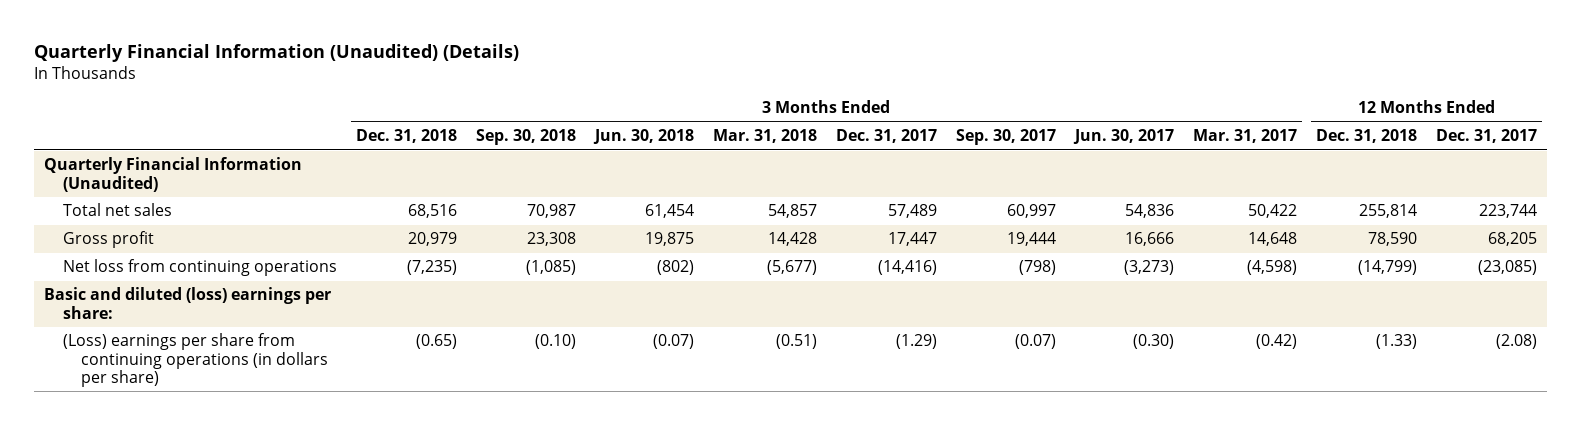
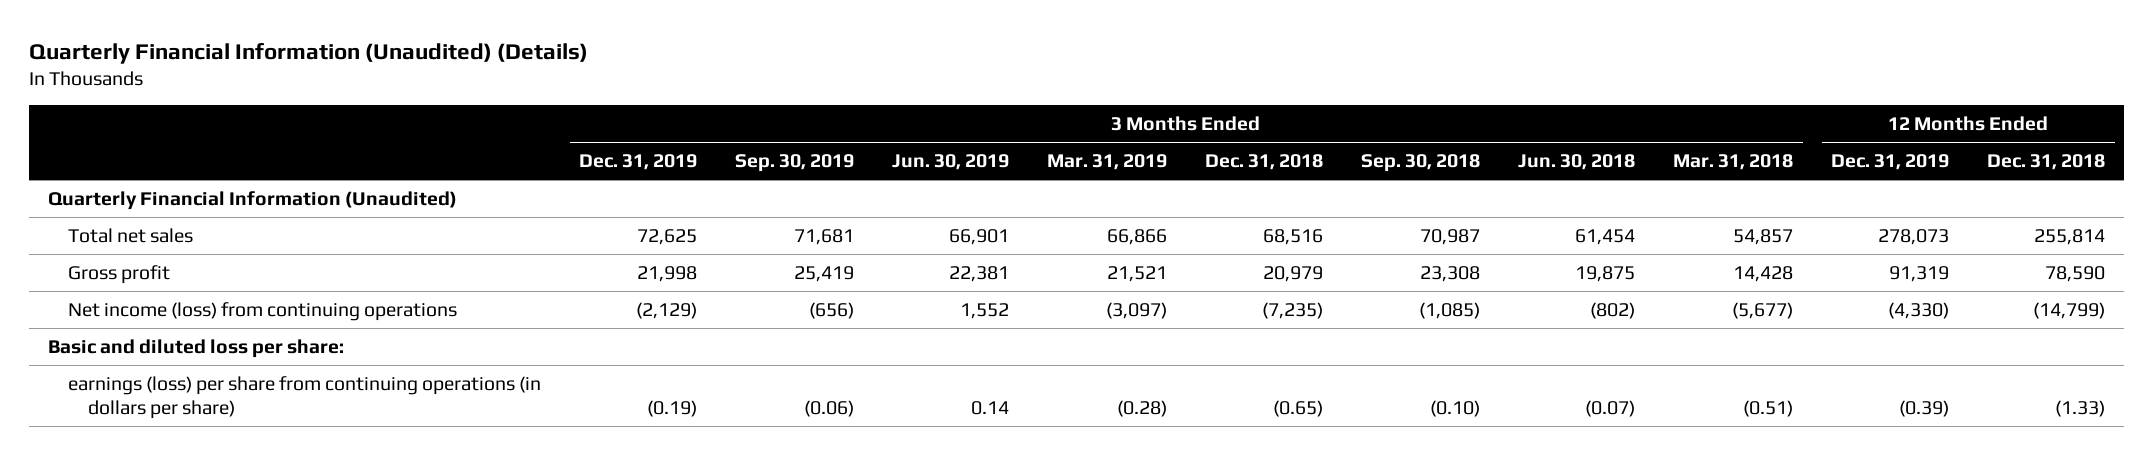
[835,129,937,144] Dec. 31, 2017 -> none
[955,129,1056,146] Sep. 30, 2017 -> none
[1072,129,1174,145] Jun. 30, 2017 -> none
[1193,129,1298,144] Mar. 31, 2017 -> none
[1436,129,1538,144] Dec. 31, 2017 -> none
none -> [579,154,698,171] Dec. 31, 2019
none -> [735,154,855,173] Sep. 30, 2019
none -> [892,154,1010,171] Jun. 30, 2019
none -> [1047,154,1168,171] Mar. 31, 2019
none -> [1831,154,1950,171] Dec. 31, 2019
[62,259,337,277] Net loss from continuing operations -> [68,301,458,321] Net income (loss) from continuing operations
[43,287,331,319] Basic and diluted (loss) earnings per share: -> [48,338,345,358] Basic and diluted loss per share:
[62,333,329,387] (Loss) earnings per share from continuing operations (in dollars per share) -> [68,375,542,419] earnings (loss) per share from continuing operations (in dollars per share)

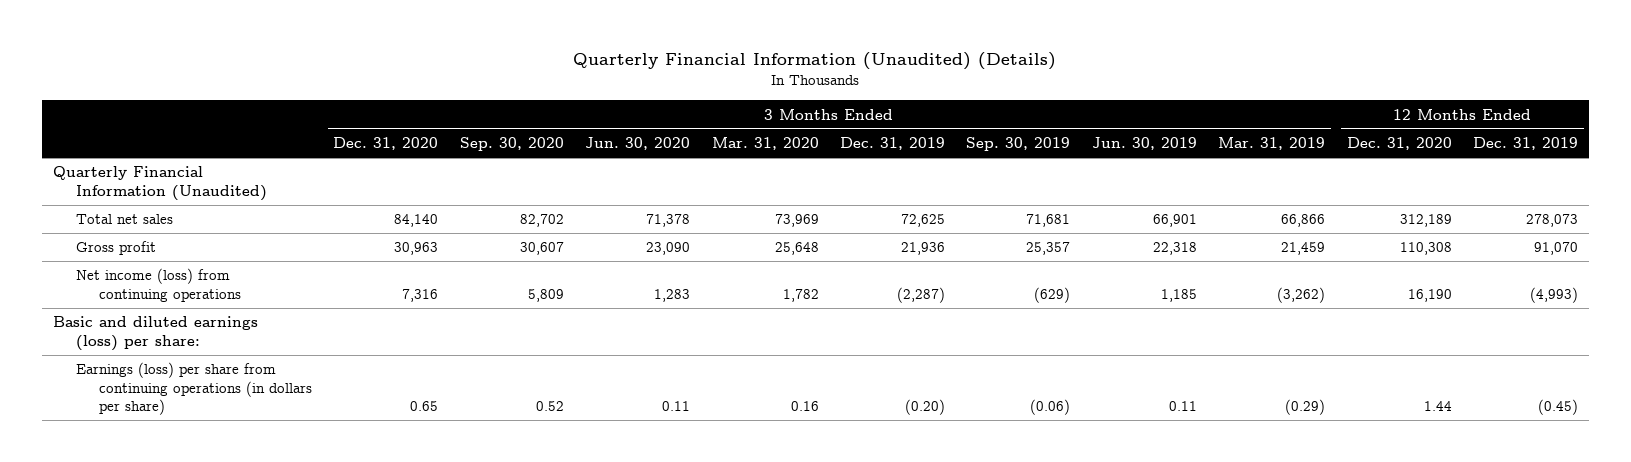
[1205,154,1324,171] Dec. 31, 2018 -> none
[1361,154,1481,173] Sep. 30, 2018 -> none
[1518,154,1636,171] Jun. 30, 2018 -> none
[1673,154,1794,171] Mar. 31, 2018 -> none
[1987,154,2106,171] Dec. 31, 2018 -> none
none -> [333,137,439,151] Dec. 31, 2020
none -> [459,137,564,152] Sep. 30, 2020
none -> [585,137,691,151] Jun. 30, 2020
none -> [711,137,819,151] Mar. 31, 2020
none -> [1346,137,1452,151] Dec. 31, 2020
[637,265,698,282] 21,998 -> [900,242,945,256] 21,936
[794,265,855,282] 25,419 -> [1026,242,1071,256] 25,357
[949,265,1010,282] 22,381 -> [1152,242,1197,256] 22,318
[1107,265,1168,282] 21,521 -> [1281,242,1326,256] 21,459
[1889,265,1950,282] 91,319 -> [1534,242,1579,256] 91,070
[636,301,698,319] (2,129) -> [896,286,945,303] (2,287)
[809,301,855,319] (656) -> [1034,286,1071,303] (629)
[960,302,1010,319] 1,552 -> [1160,288,1197,302] 1,185
[1106,301,1168,319] (3,097) -> [1277,286,1326,303] (3,262)
[1888,301,1950,319] (4,330) -> [1530,286,1579,303] (4,993)
[48,338,345,358] Basic and diluted loss per share: -> [52,316,258,351] Basic and diluted earnings (loss) per share:
[68,375,542,419] earnings (loss) per share from continuing operations (in dollars per share) -> [75,362,312,415] Earnings (loss) per share from continuing operations (in dollars per share)
[647,399,698,417] (0.19) -> [904,398,945,415] (0.20)
[971,400,1010,415] 0.14 -> [1168,400,1197,411] 0.11
[1117,399,1168,417] (0.28) -> [1285,398,1326,415] (0.29)
[1899,399,1950,417] (0.39) -> [1538,398,1579,415] (0.45)

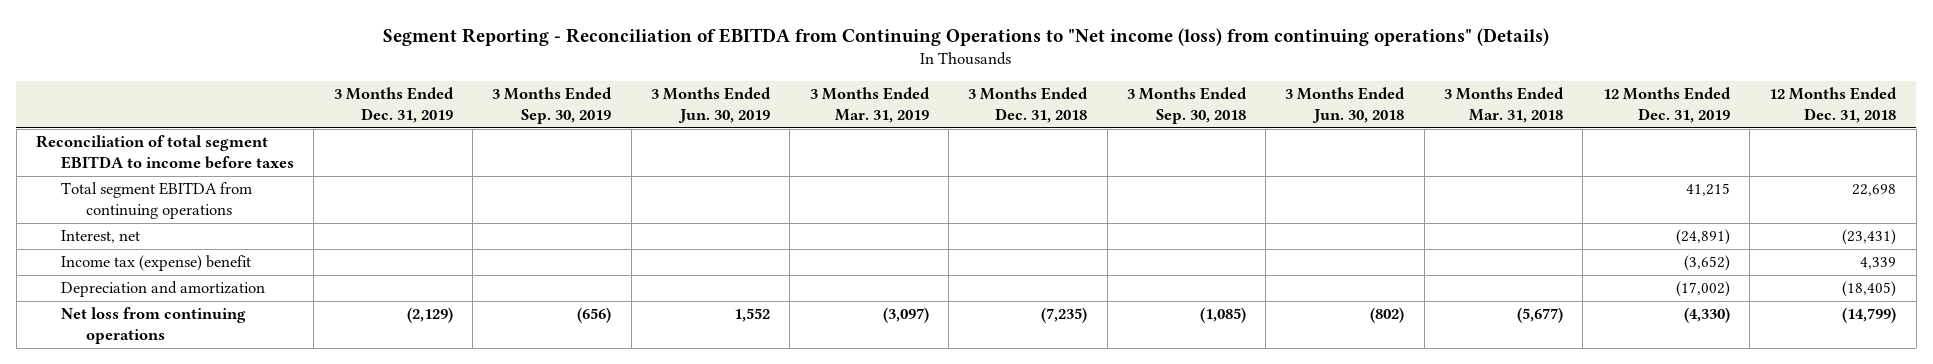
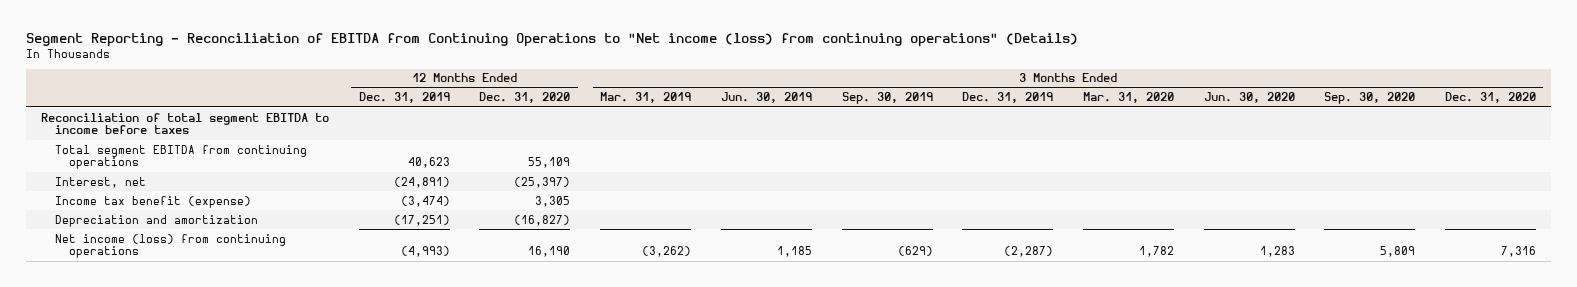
[968,87,1089,124] 3 Months Ended Dec. 31, 2018 -> none
[1126,87,1247,125] 3 Months Ended Sep. 30, 2018 -> none
[1285,87,1406,124] 3 Months Ended Jun. 30, 2018 -> none
[1444,87,1565,124] 3 Months Ended Mar. 31, 2018 -> none
[1769,87,1898,124] 12 Months Ended Dec. 31, 2018 -> none
none -> [479,92,571,104] Dec. 31, 2020
none -> [1082,92,1174,104] Mar. 31, 2020
none -> [1203,92,1295,104] Jun. 30, 2020
none -> [1324,92,1416,105] Sep. 30, 2020
none -> [1444,92,1536,104] Dec. 31, 2020
[1685,183,1730,197] 41,215 -> [407,157,450,169] 40,623
[60,255,251,272] Income tax (expense) benefit -> [55,195,252,208] Income tax benefit (expense)
[1683,255,1730,272] (3,652) -> [400,195,450,207] (3,474)
[1675,281,1730,298] (17,002) -> [393,214,450,226] (17,251)
[60,307,246,345] Net loss from continuing operations -> [55,233,287,259] Net income (loss) from continuing operations
[406,307,453,324] (2,129) -> [1004,246,1054,258] (2,287)
[577,307,612,324] (656) -> [897,246,933,257] (629)
[733,308,770,323] 1,552 -> [776,246,812,258] 1,185
[882,307,929,324] (3,097) -> [642,246,692,258] (3,262)
[1683,307,1730,324] (4,330) -> [400,246,450,258] (4,993)

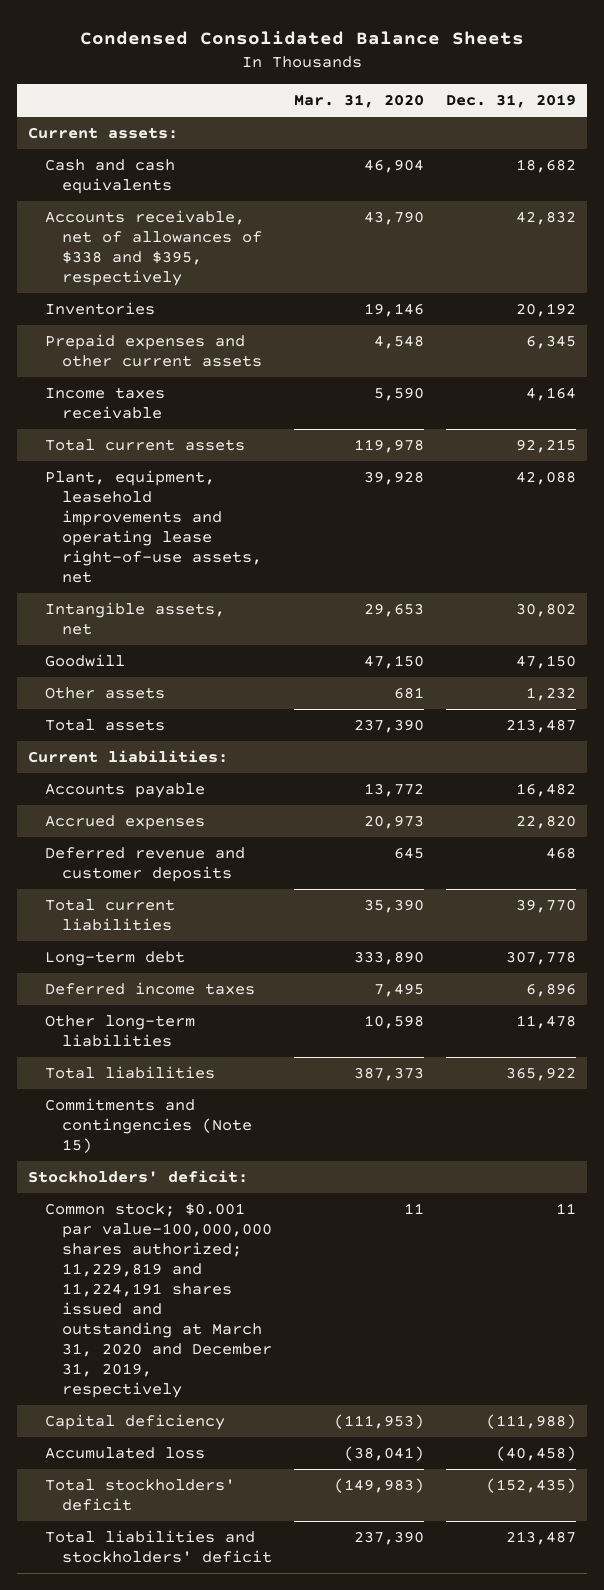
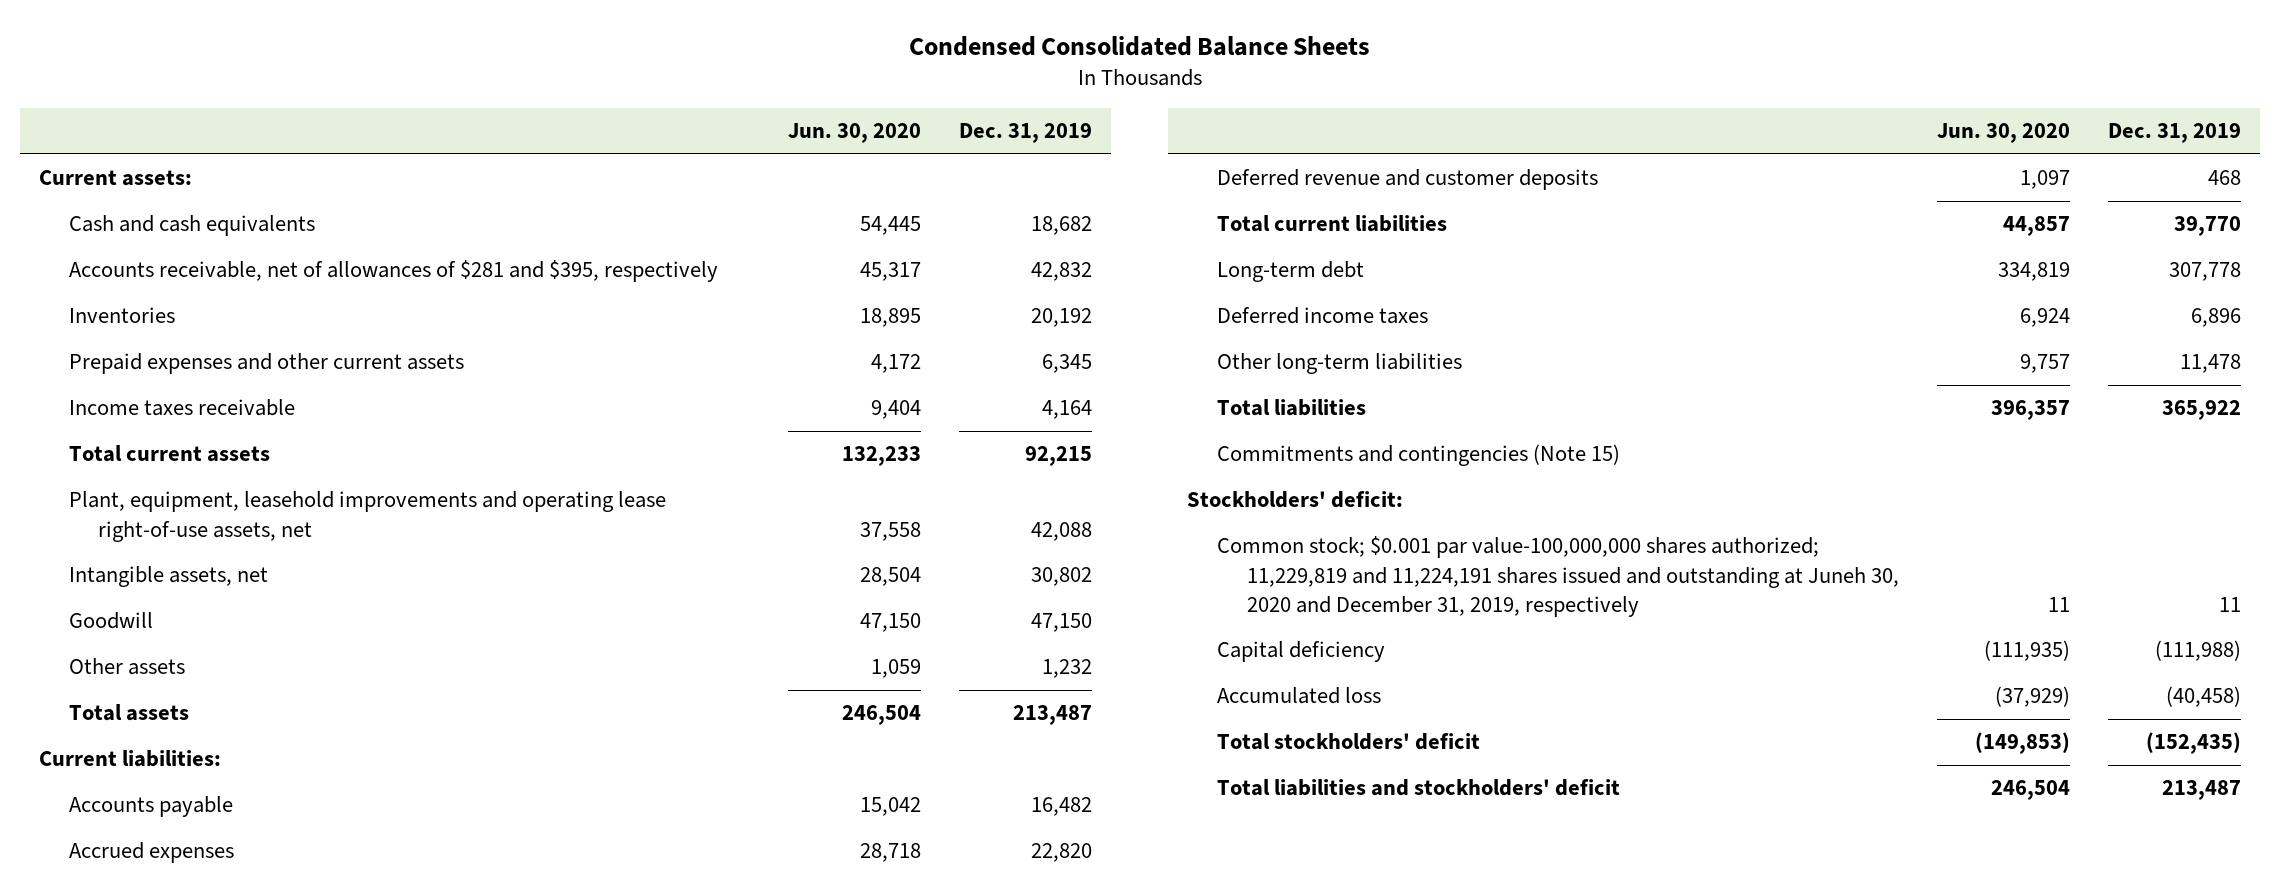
[293,94,424,109] Mar. 31, 2020 -> none
none -> [788,123,922,144] Jun. 30, 2020
[44,210,262,287] Accounts receivable, net of allowances of $338 and $395, respectively -> [68,260,718,283] Accounts receivable, net of allowances of $281 and $395, respectively
[44,1203,272,1399] Common stock; $0.001 par value-100,000,000 shares authorized; 11,229,819 and 11,224,191 shares issued and outstanding at March 31, 2020 and December 31, 2019, respectively -> [1216,536,1899,617] Common stock; $0.001 par value-100,000,000 shares authorized; 11,229,819 and 11,224,191 shares issued and outstanding at Juneh 30, 2020 and December 31, 2019, respectively

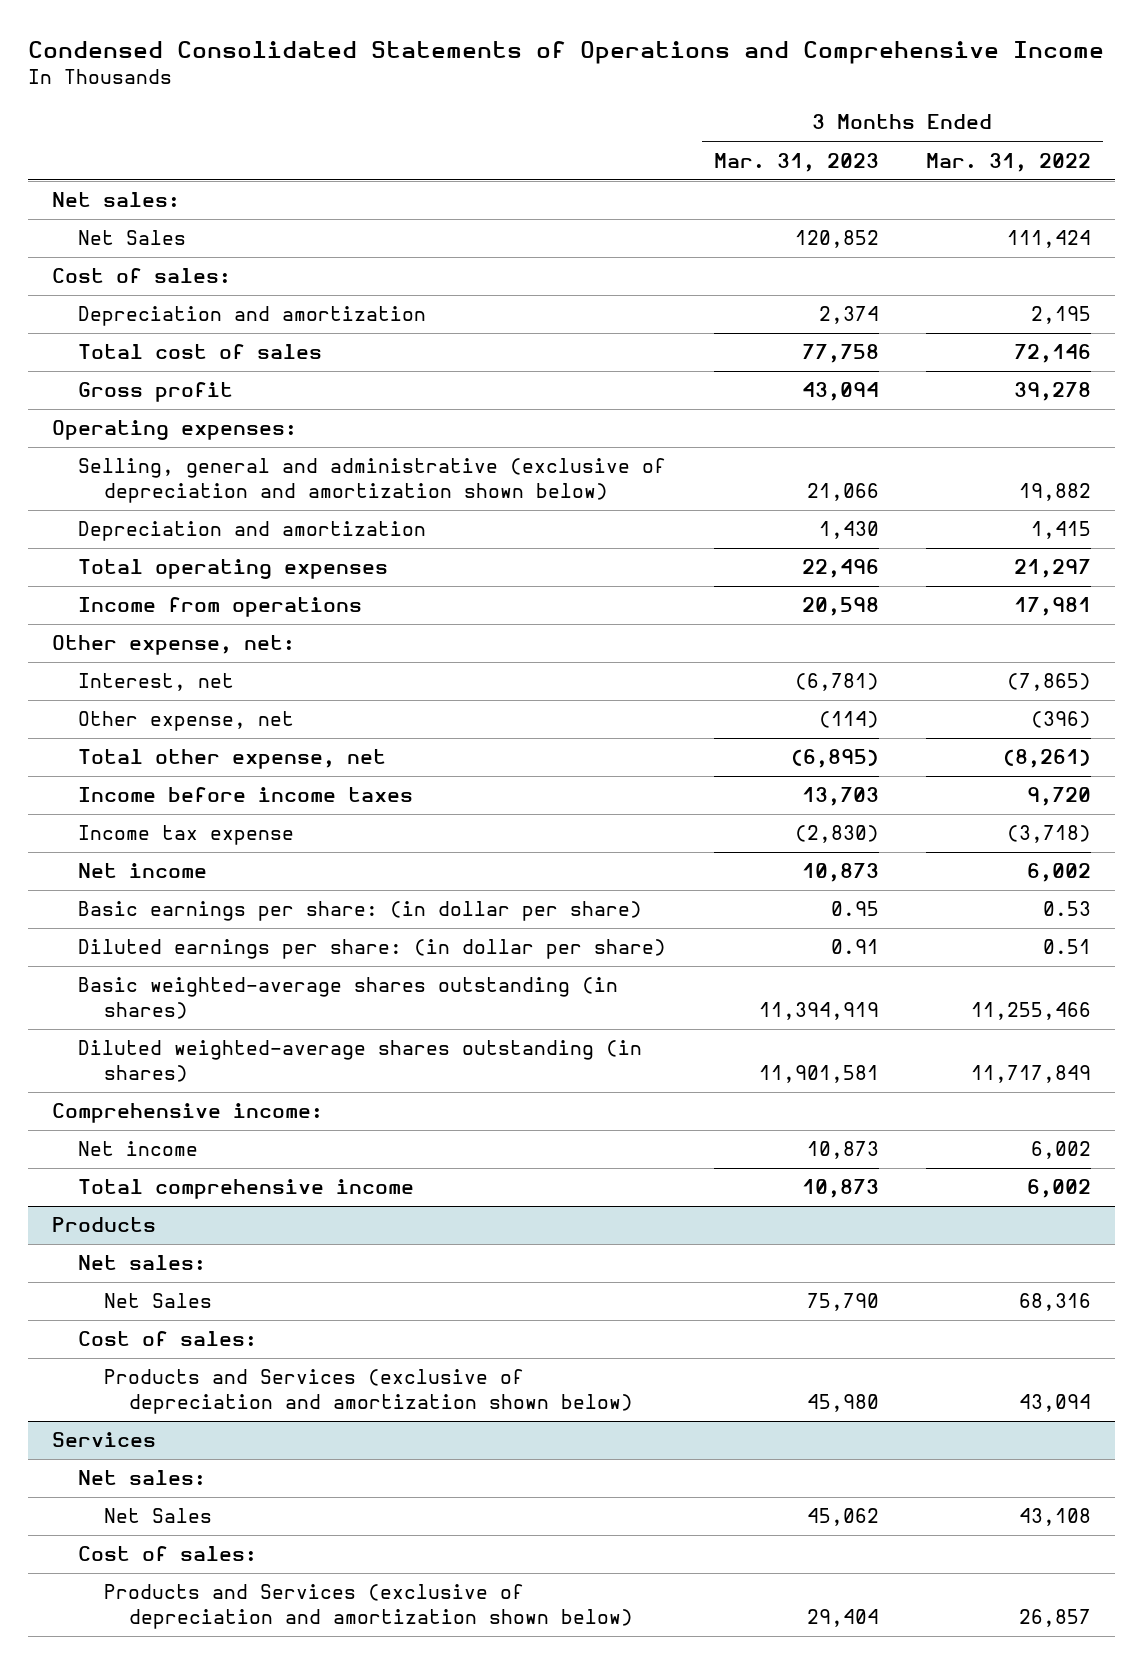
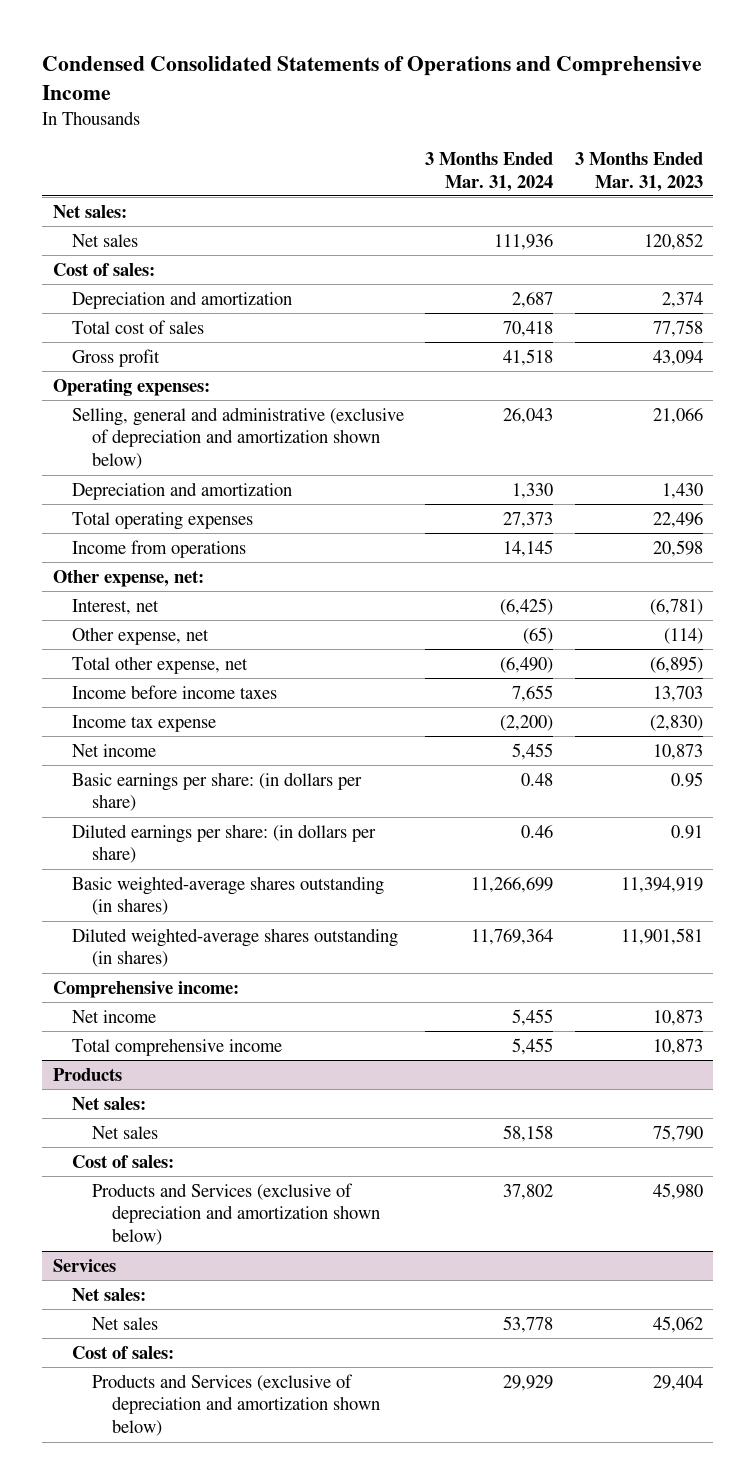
[926,152,1092,172] Mar. 31, 2022 -> none
none -> [425,151,554,192] 3 Months Ended Mar. 31, 2024
[77,230,186,246] Net Sales -> [72,233,139,247] Net sales
[77,901,642,922] Basic earnings per share: (in dollar per share) -> [72,771,363,812] Basic earnings per share: (in dollars per share)
[77,939,666,960] Diluted earnings per share: (in dollar per share) -> [72,823,377,864] Diluted earnings per share: (in dollars per share)
[103,1293,212,1309] Net Sales -> [92,1125,159,1139] Net sales
[103,1508,212,1524] Net Sales -> [92,1316,159,1330] Net sales

